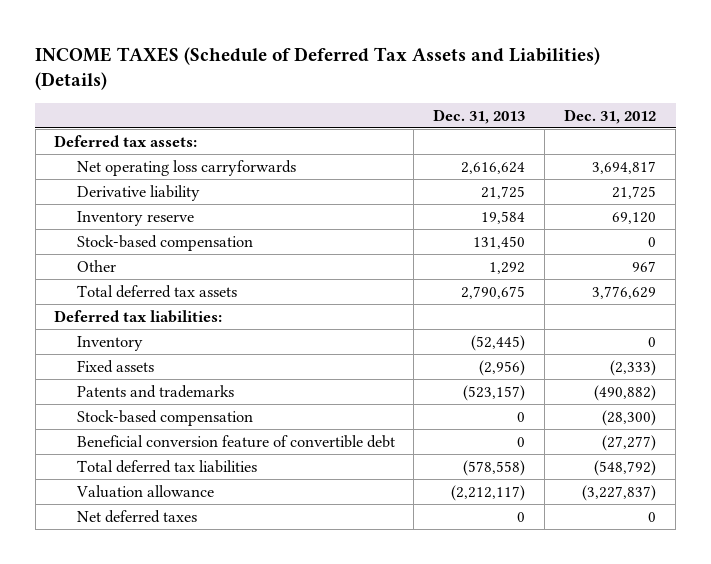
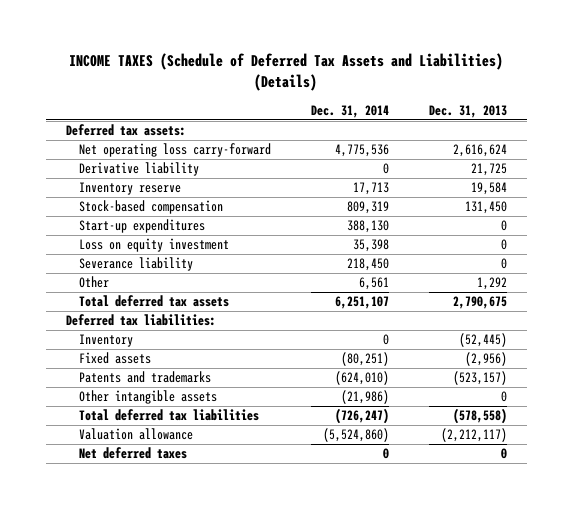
[564,108,657,124] Dec. 31, 2012 -> none
none -> [310,104,389,118] Dec. 31, 2014
[76,159,296,176] Net operating loss carryforwards -> [79,143,272,158] Net operating loss carry-forward
none -> [79,219,206,234] Start-up expenditures
none -> [79,238,230,253] Loss on equity investment
none -> [79,257,194,272] Severance liability
[76,409,253,426] Stock-based compensation -> none
[76,434,395,448] Beneficial conversion feature of convertible debt -> none
none -> [79,390,218,405] Other intangible assets

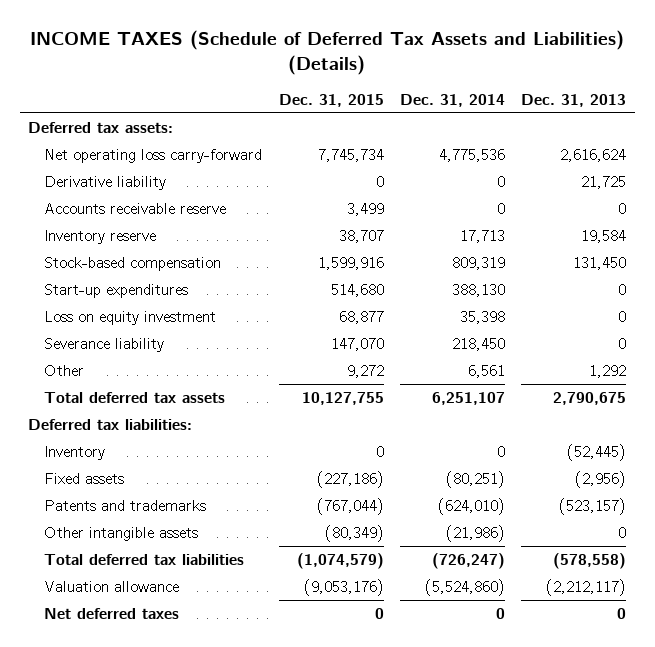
none -> [278,93,384,107] Dec. 31, 2015
none -> [44,202,227,214] Accounts receivable reserve

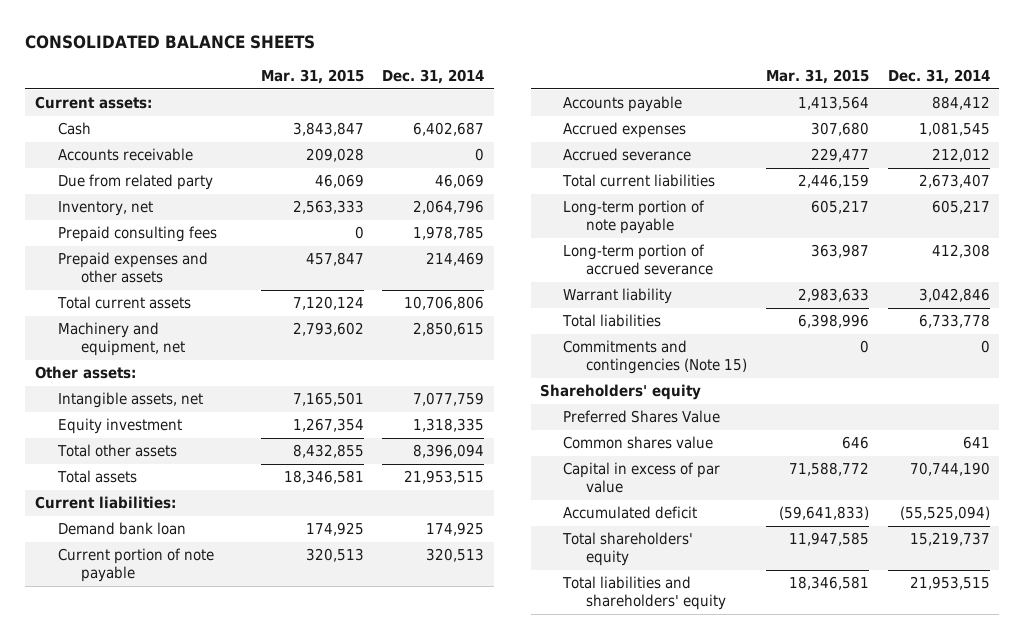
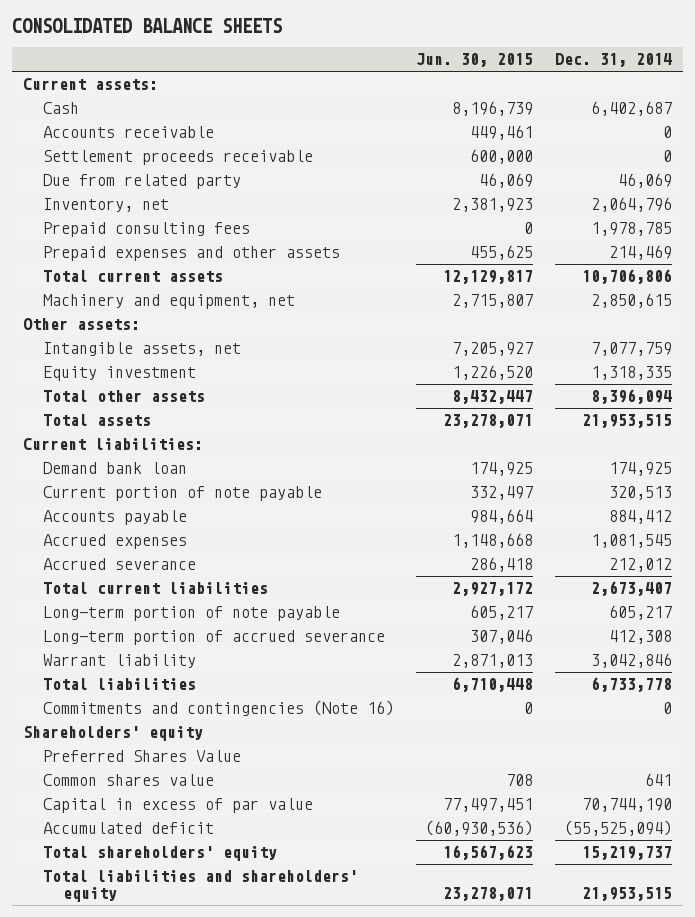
[260,69,364,85] Mar. 31, 2015 -> none
none -> [416,53,534,68] Jun. 30, 2015
none -> [42,150,313,166] Settlement proceeds receivable
[563,340,748,375] Commitments and contingencies (Note 15) -> [42,700,394,717] Commitments and contingencies (Note 16)

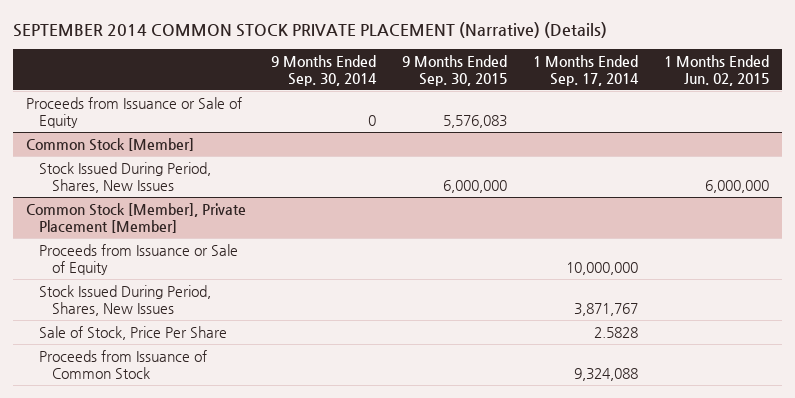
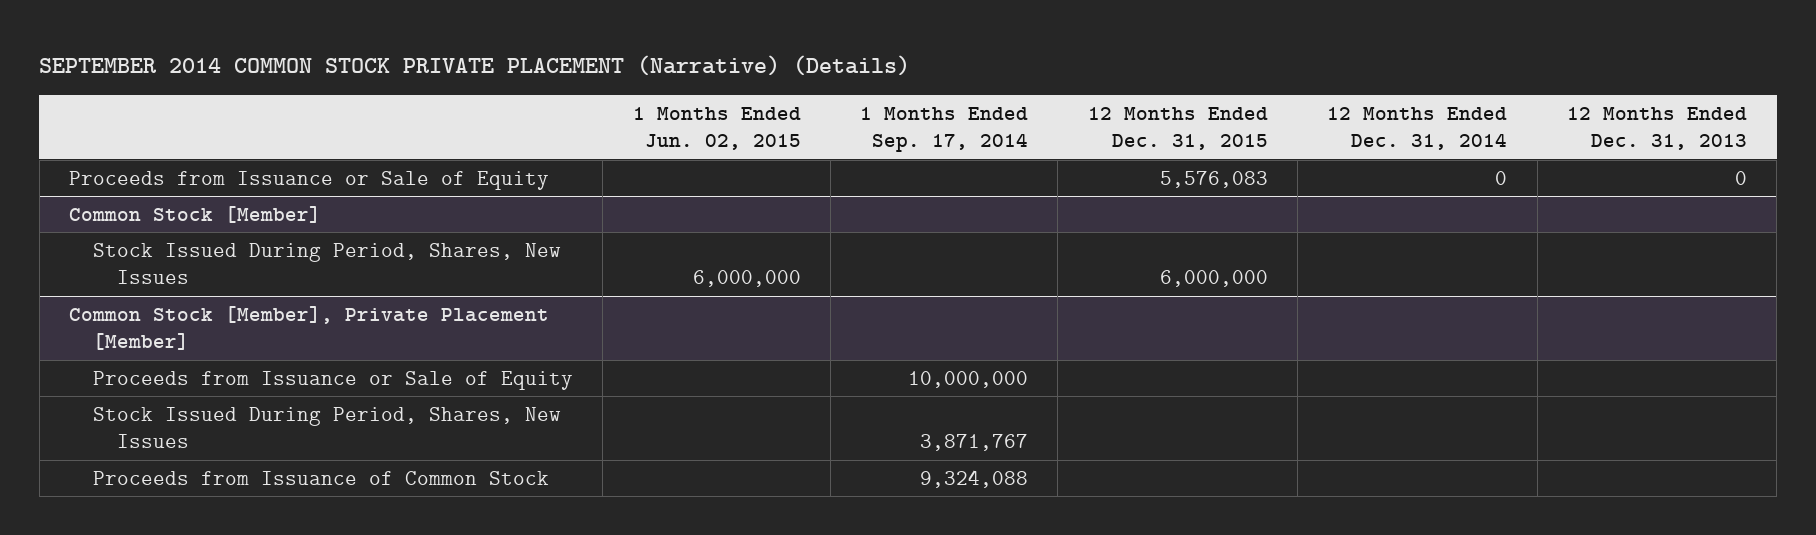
[271,54,378,86] 9 Months Ended Sep. 30, 2014 -> none
[402,54,508,86] 9 Months Ended Sep. 30, 2015 -> none
none -> [1087,107,1268,151] 12 Months Ended Dec. 31, 2015
none -> [1327,107,1508,151] 12 Months Ended Dec. 31, 2014
none -> [1566,107,1747,151] 12 Months Ended Dec. 31, 2013
[38,325,227,340] Sale of Stock, Price Per Share -> none

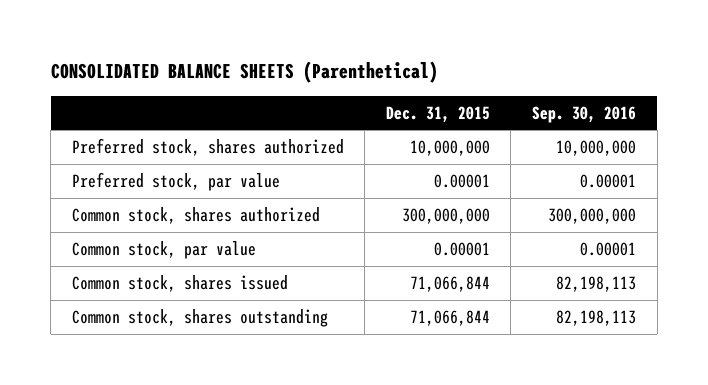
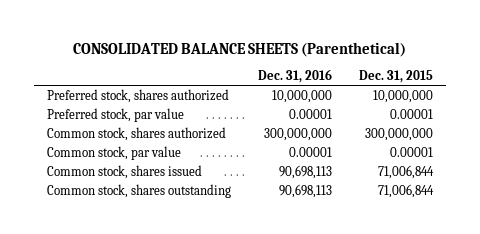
[532,105,637,123] Sep. 30, 2016 -> none
none -> [258,69,333,84] Dec. 31, 2016
[409,275,490,292] 71,066,844 -> [377,164,434,179] 71,006,844
[409,309,490,326] 71,066,844 -> [377,183,434,198] 71,006,844

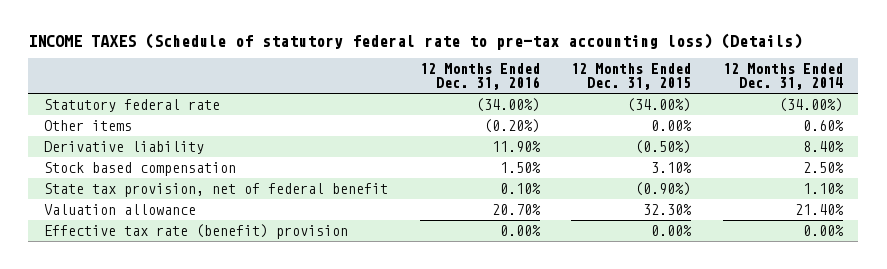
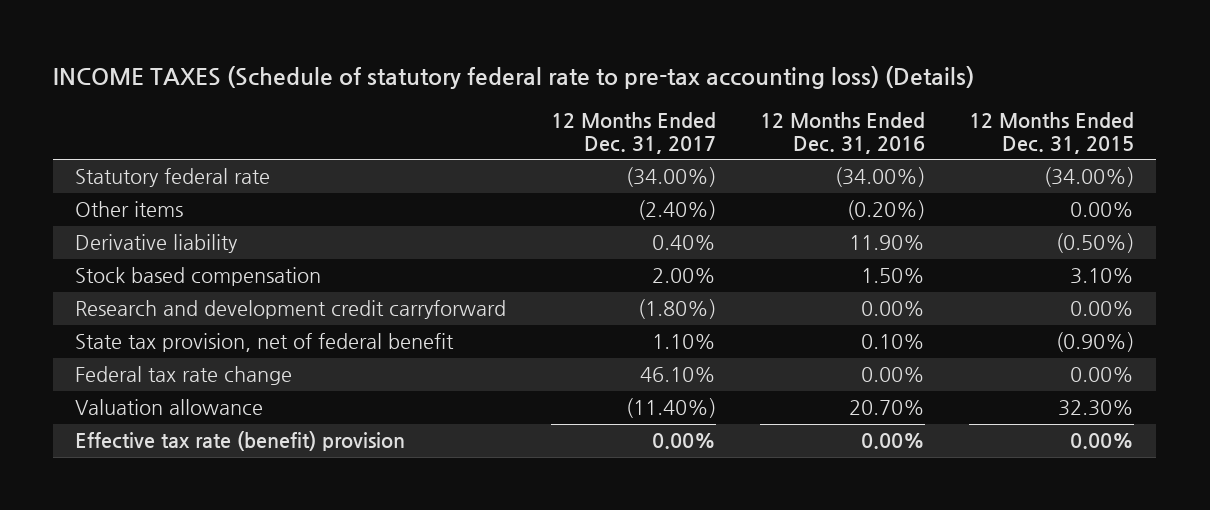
[722,63,843,91] 12 Months Ended Dec. 31, 2014 -> none
none -> [550,111,716,154] 12 Months Ended Dec. 31, 2017
none -> [75,300,507,320] Research and development credit carryforward
none -> [75,366,293,386] Federal tax rate change

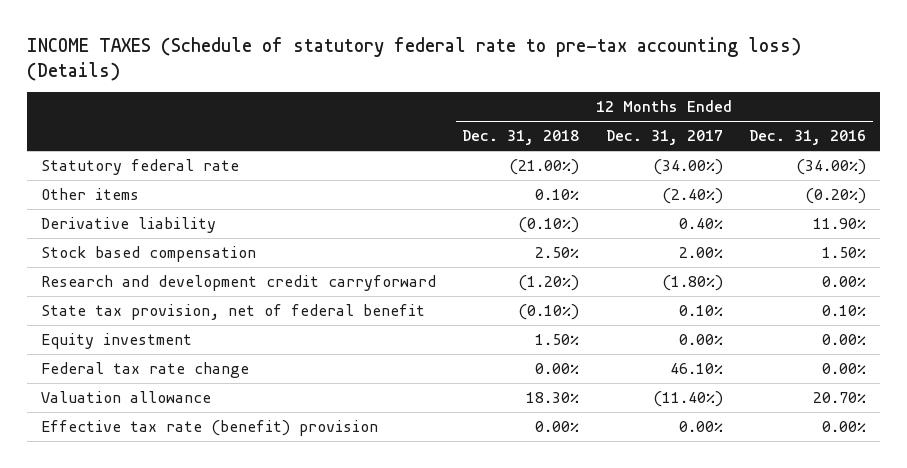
[969,111,1135,154] 12 Months Ended Dec. 31, 2015 -> none
none -> [462,130,580,146] Dec. 31, 2018
[651,334,716,350] 1.10% -> [678,304,723,316] 0.10%
none -> [40,332,192,349] Equity investment

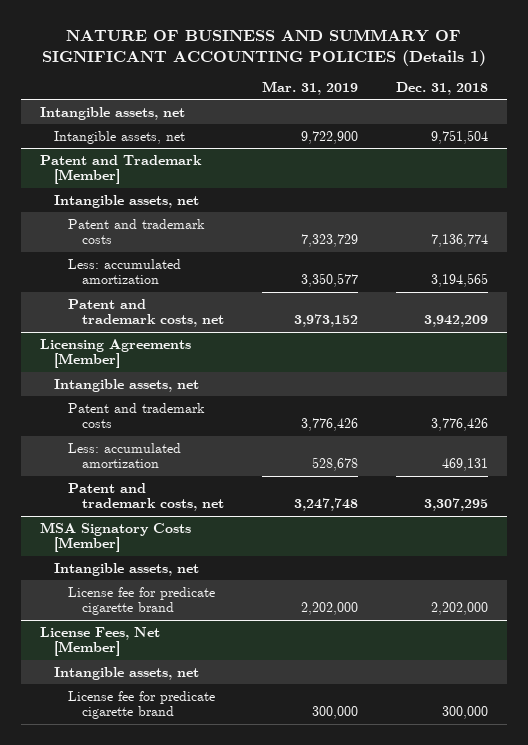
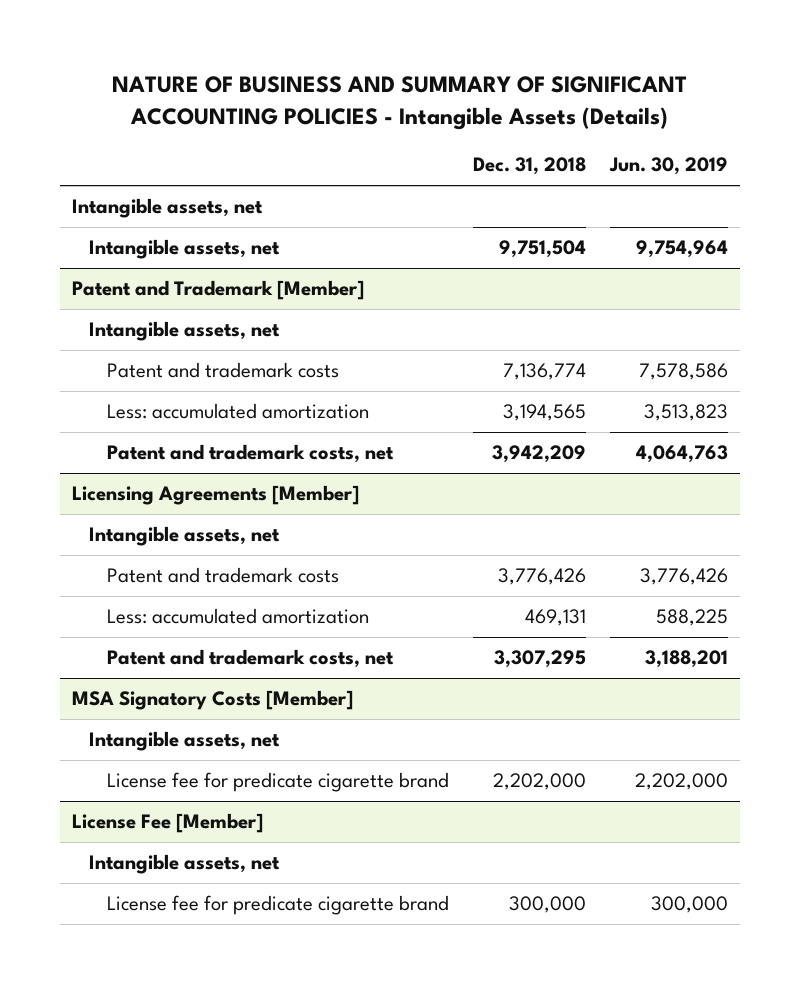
[41,29,486,66] NATURE OF BUSINESS AND SUMMARY OF SIGNIFICANT ACCOUNTING POLICIES (Details 1) -> [111,75,687,130] NATURE OF BUSINESS AND SUMMARY OF SIGNIFICANT ACCOUNTING POLICIES - Intangible Assets (Details)
[261,80,358,95] Mar. 31, 2019 -> none
none -> [608,157,728,176] Jun. 30, 2019
[39,626,160,657] License Fees, Net [Member] -> [71,813,263,834] License Fee [Member]

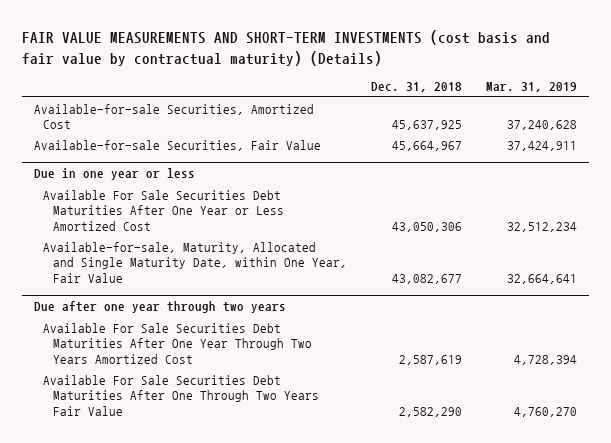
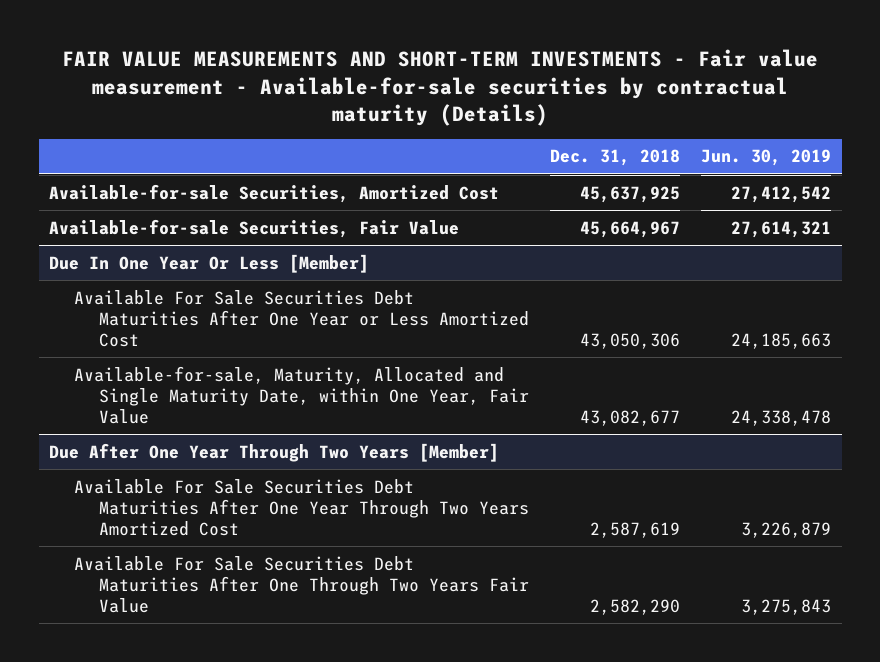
[21,30,550,66] FAIR VALUE MEASUREMENTS AND SHORT-TERM INVESTMENTS (cost basis and fair value by contractual maturity) (Details) -> [62,49,819,126] FAIR VALUE MEASUREMENTS AND SHORT-TERM INVESTMENTS - Fair value measurement - Available-for-sale securities by contractual maturity (Details)
[485,82,577,93] Mar. 31, 2019 -> none
none -> [701,149,832,167] Jun. 30, 2019
[33,168,195,181] Due in one year or less -> [49,253,370,273] Due In One Year Or Less [Member]
[33,301,286,314] Due after one year through two years -> [49,442,500,462] Due After One Year Through Two Years [Member]

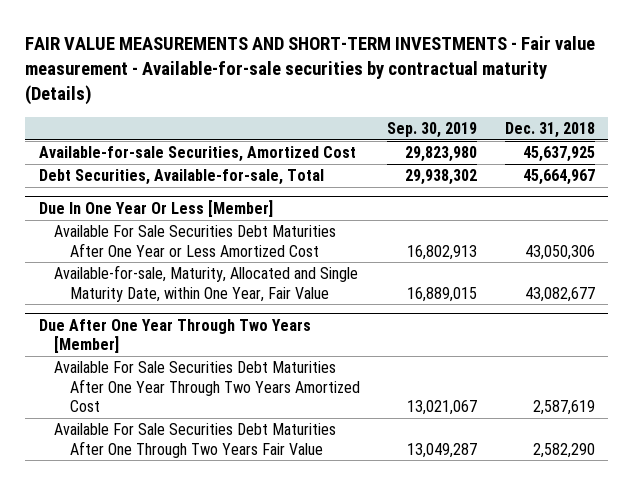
[701,149,832,167] Jun. 30, 2019 -> none
none -> [387,121,478,138] Sep. 30, 2019
[49,218,460,238] Available-for-sale Securities, Fair Value -> [38,169,324,186] Debt Securities, Available-for-sale, Total

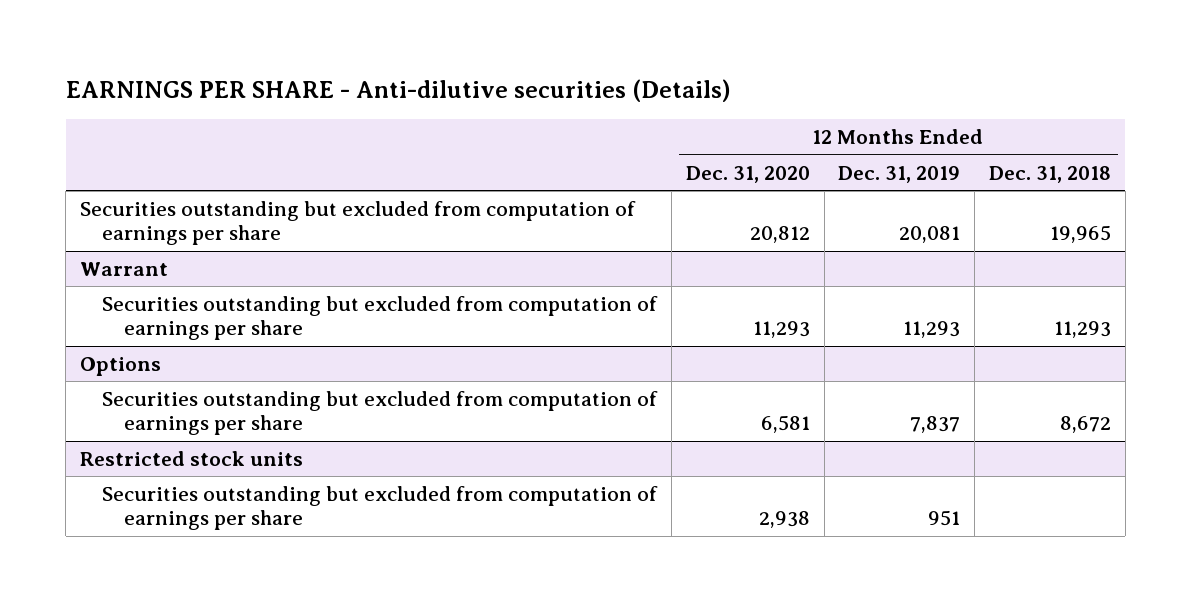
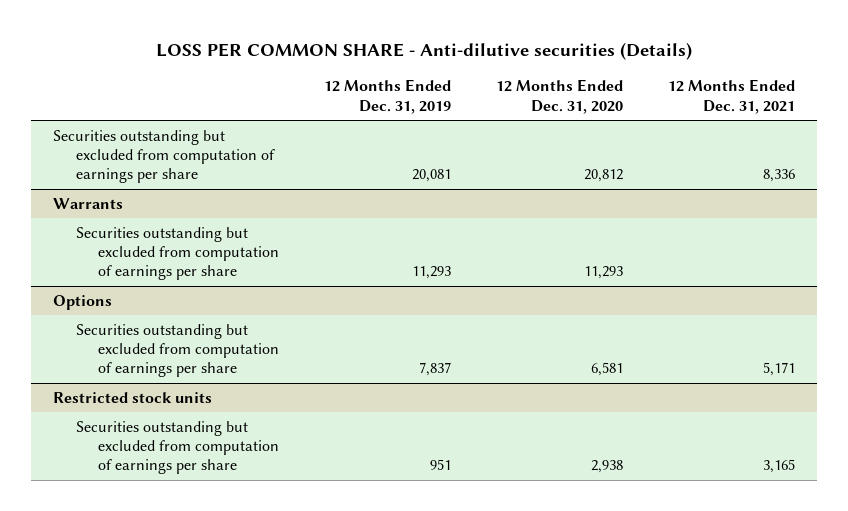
[65,79,731,103] EARNINGS PER SHARE - Anti-dilutive securities (Details) -> [156,41,693,60] LOSS PER COMMON SHARE - Anti-dilutive securities (Details)
[988,165,1111,183] Dec. 31, 2018 -> none
none -> [667,79,795,114] 12 Months Ended Dec. 31, 2021
[80,261,169,276] Warrant -> [53,197,124,209] Warrants

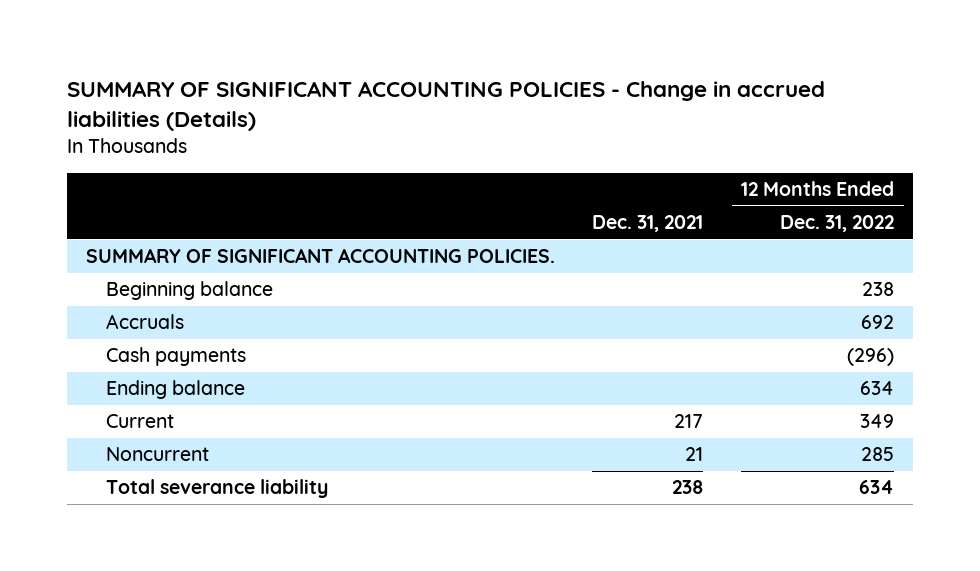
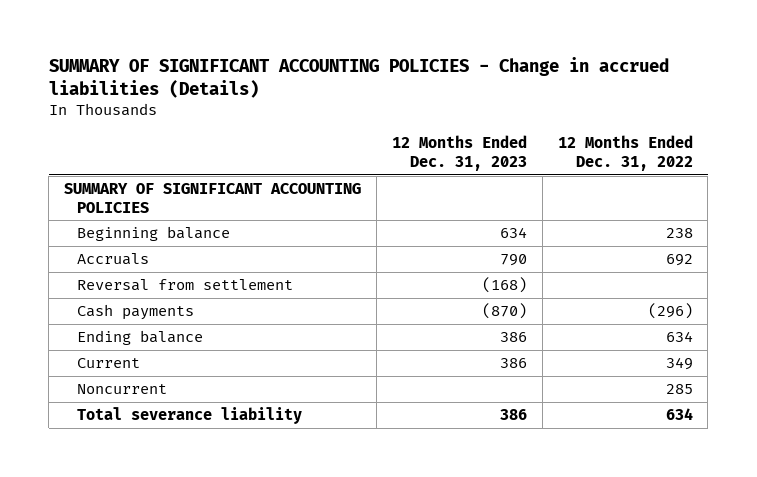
[592,215,704,233] Dec. 31, 2021 -> none
none -> [391,135,527,171] 12 Months Ended Dec. 31, 2023
[85,248,555,264] SUMMARY OF SIGNIFICANT ACCOUNTING POLICIES. -> [64,183,362,213] SUMMARY OF SIGNIFICANT ACCOUNTING POLICIES
none -> [77,279,294,292] Reversal from settlement

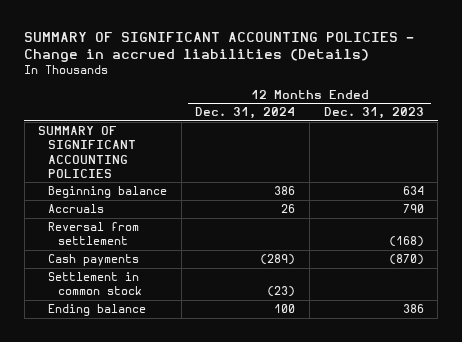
[557,135,693,171] 12 Months Ended Dec. 31, 2022 -> none
none -> [195,107,296,120] Dec. 31, 2024
none -> [48,272,143,296] Settlement in common stock
[77,358,141,369] Current -> none
[77,384,168,395] Noncurrent -> none
[77,407,303,425] Total severance liability -> none

